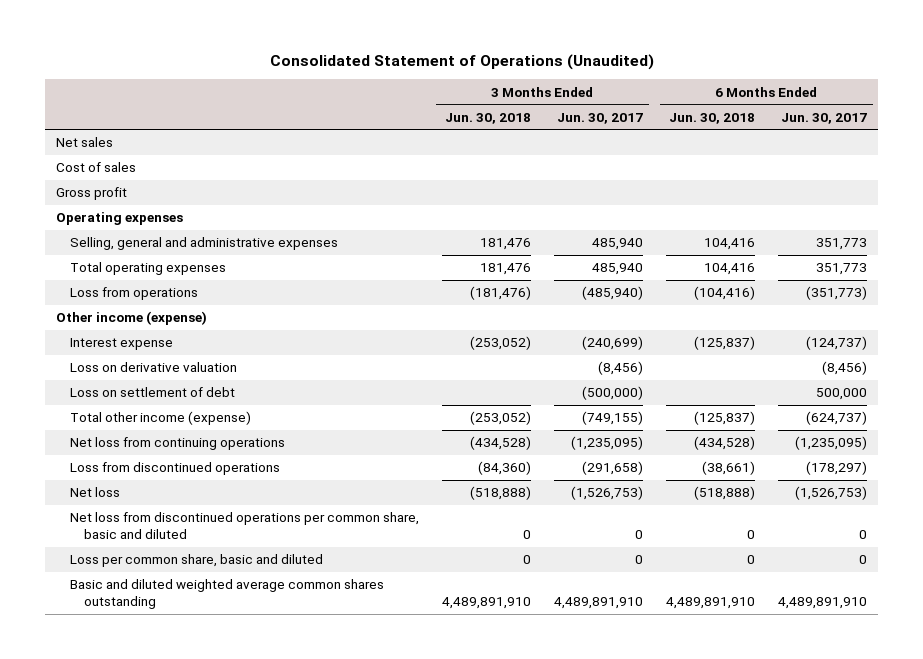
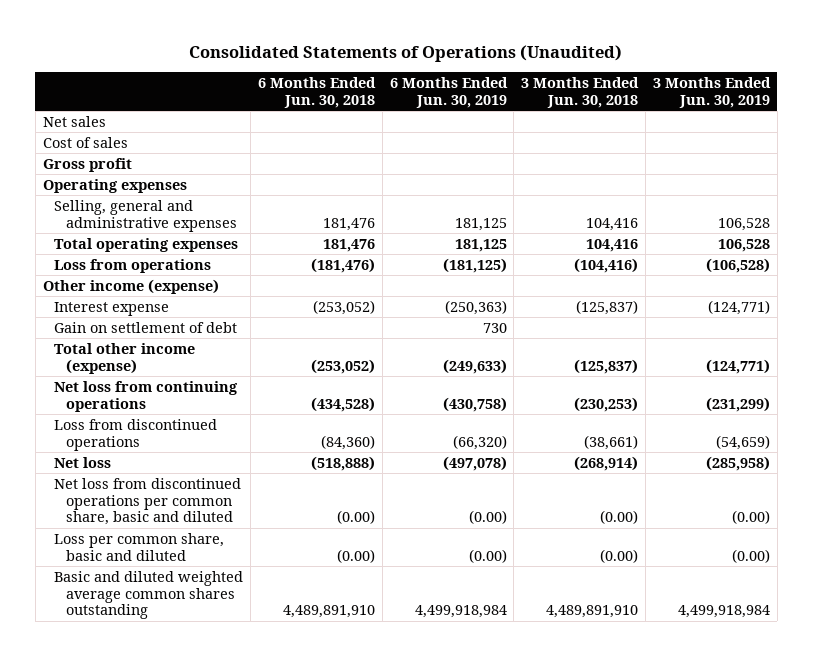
[269,53,654,70] Consolidated Statement of Operations (Unaudited) -> [189,44,623,62] Consolidated Statements of Operations (Unaudited)
[556,112,643,124] Jun. 30, 2017 -> none
[780,112,867,124] Jun. 30, 2017 -> none
none -> [389,77,508,108] 6 Months Ended Jun. 30, 2019
none -> [653,77,772,108] 3 Months Ended Jun. 30, 2019
[479,238,531,251] 181,476 -> [586,217,639,231] 104,416
[703,238,755,251] 104,416 -> [322,217,375,231] 181,476
[479,263,531,276] 181,476 -> [586,238,639,252] 104,416
[703,263,755,276] 104,416 -> [322,238,375,252] 181,476
[469,286,531,301] (181,476) -> [574,257,639,273] (104,416)
[693,286,755,301] (104,416) -> [310,257,375,273] (181,476)
[69,362,237,373] Loss on derivative valuation -> none
[469,336,531,351] (253,052) -> [576,299,639,315] (125,837)
[693,336,755,351] (125,837) -> [312,299,375,315] (253,052)
[69,387,235,398] Loss on settlement of debt -> [54,321,238,333] Gain on settlement of debt
[469,411,531,426] (253,052) -> [574,358,639,374] (125,837)
[693,411,755,426] (125,837) -> [310,358,375,374] (253,052)
[469,436,531,451] (434,528) -> [574,396,639,412] (230,253)
[477,461,531,476] (84,360) -> [584,434,639,450] (38,661)
[701,461,755,476] (38,661) -> [320,434,375,450] (84,360)
[469,486,531,501] (518,888) -> [574,455,639,471] (268,914)
[522,530,531,540] 0 -> [600,510,639,525] (0.00)
[746,530,755,540] 0 -> [336,510,375,525] (0.00)
[522,555,531,565] 0 -> [600,548,639,563] (0.00)
[746,555,755,565] 0 -> [336,548,375,563] (0.00)

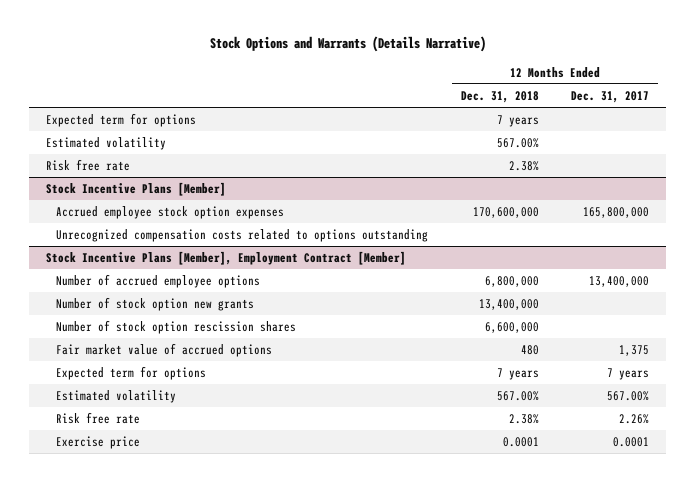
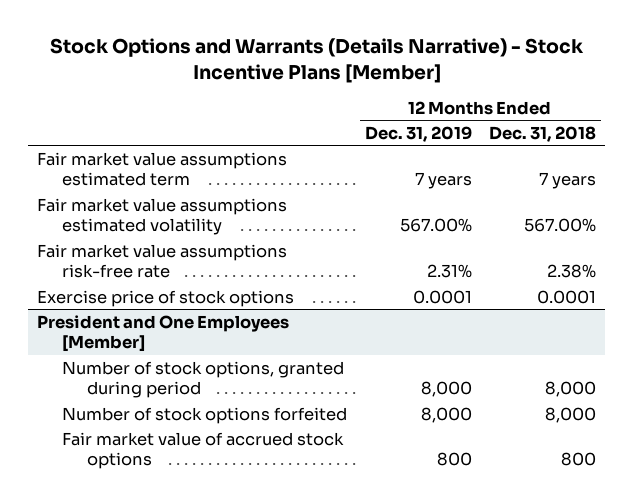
[209,36,486,53] Stock Options and Warrants (Details Narrative) -> [49,38,584,83] Stock Options and Warrants (Details Narrative) - Stock Incentive Plans [Member]
[571,90,650,103] Dec. 31, 2017 -> none
none -> [364,125,472,142] Dec. 31, 2019
[55,205,284,219] Accrued employee stock option expenses -> none
[55,228,428,242] Unrecognized compensation costs related to options outstanding -> none
[45,250,406,265] Stock Incentive Plans [Member], Employment Contract [Member] -> none
[55,273,260,288] Number of accrued employee options -> none
[55,365,206,380] Expected term for options -> none
[55,389,176,403] Estimated volatility -> none
[55,411,140,424] Risk free rate -> none
[55,435,140,449] Exercise price -> none
[45,112,196,127] Expected term for options -> [36,151,287,187] Fair market value assumptions estimated term
[45,136,166,150] Estimated volatility -> [36,197,287,236] Fair market value assumptions estimated volatility
[45,158,130,171] Risk free rate -> [36,243,287,279] Fair market value assumptions risk-free rate
none -> [36,289,294,307] Exercise price of stock options
[45,181,226,196] Stock Incentive Plans [Member] -> [36,314,289,353] President and One Employees [Member]
[55,296,254,311] Number of stock option new grants -> [61,360,344,399] Number of stock options, granted during period
[478,298,539,310] 13,400,000 -> [545,381,597,398] 8,000
[55,319,296,334] Number of stock option rescission shares -> [61,406,347,424] Number of stock options forfeited
[484,321,539,333] 6,600,000 -> [545,406,597,423] 8,000
[55,342,272,357] Fair market value of accrued options -> [61,431,344,470] Fair market value of accrued stock options
[520,344,539,355] 480 -> [561,452,597,467] 800

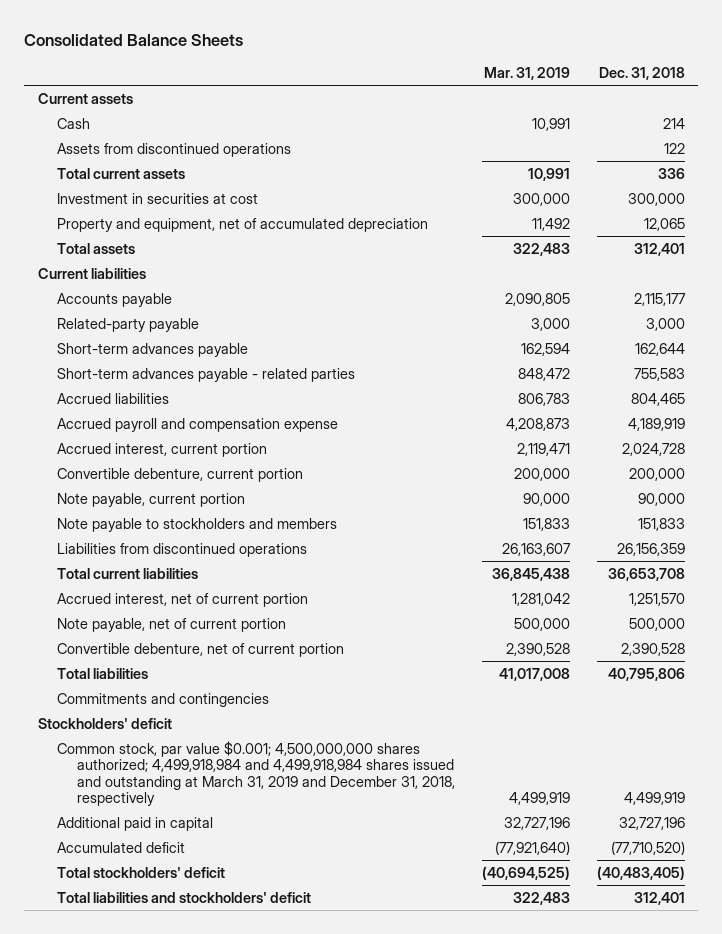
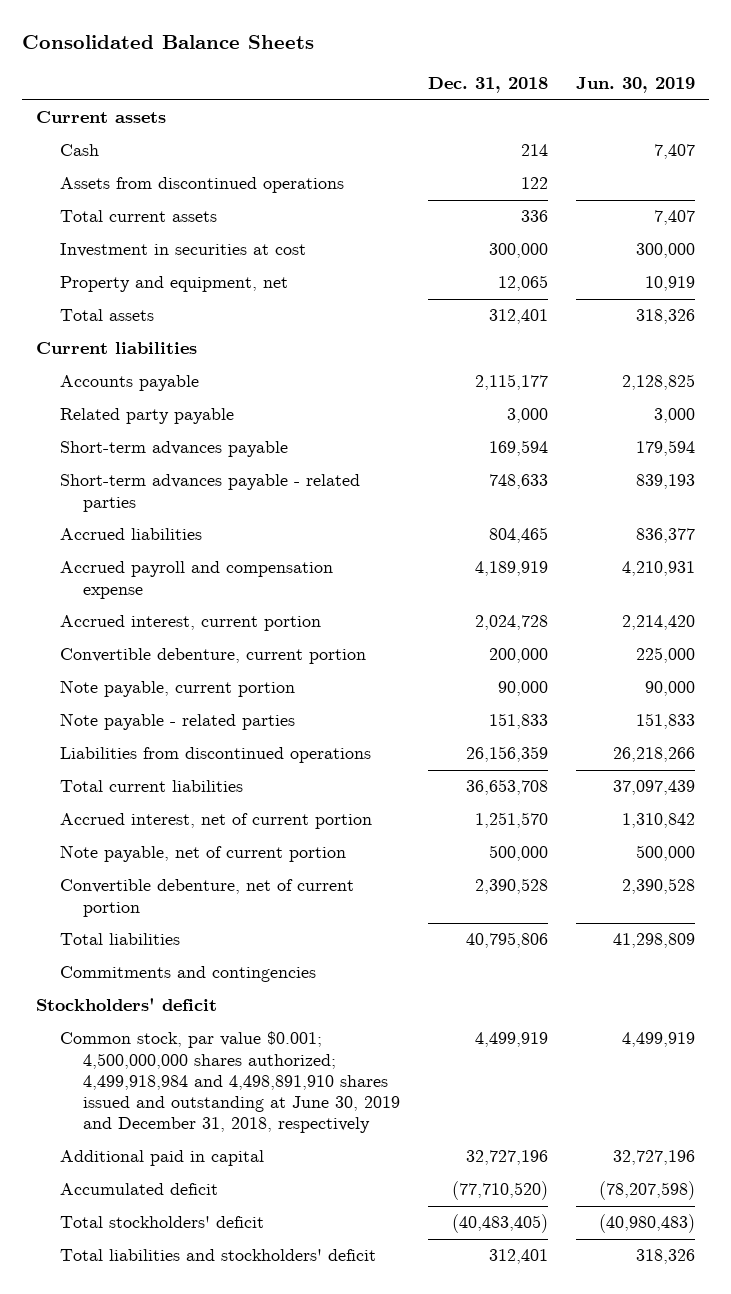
[483,66,570,80] Mar. 31, 2019 -> none
none -> [575,77,695,94] Jun. 30, 2019
[57,217,429,232] Property and equipment, net of accumulated depreciation -> [59,276,288,293] Property and equipment, net
[57,317,200,332] Related-party payable -> [59,408,234,425] Related party payable
[634,342,685,356] 162,644 -> [489,440,549,457] 169,594
[633,367,685,381] 755,583 -> [489,474,549,490] 748,633
[57,517,338,532] Note payable to stockholders and members -> [59,713,295,731] Note payable - related parties
[57,740,455,807] Common stock, par value $0.001; 4,500,000,000 shares authorized; 4,499,918,984 and 4,499,918,984 shares issued and outstanding at March 31, 2019 and December 31, 2018, respectively -> [59,1031,401,1134] Common stock, par value $0.001; 4,500,000,000 shares authorized; 4,499,918,984 and 4,498,891,910 shares issued and outstanding at June 30, 2019 and December 31, 2018, respectively

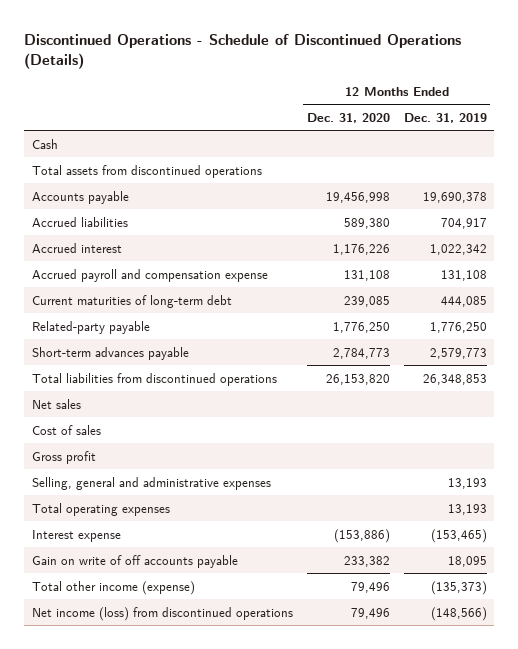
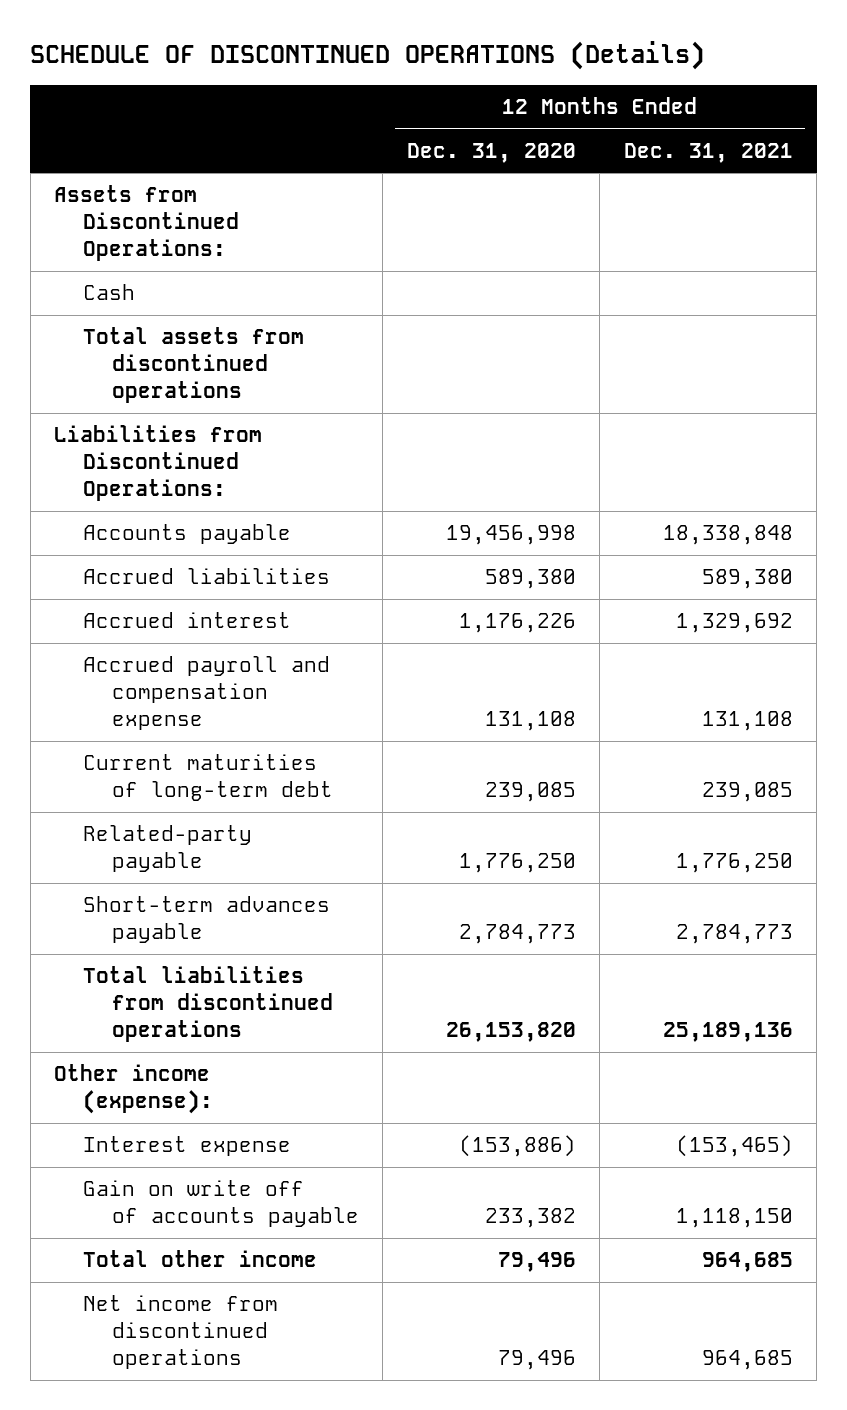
[24,33,462,70] Discontinued Operations - Schedule of Discontinued Operations (Details) -> [30,41,706,71] SCHEDULE OF DISCONTINUED OPERATIONS (Details)
[403,113,487,124] Dec. 31, 2019 -> none
none -> [623,142,793,163] Dec. 31, 2021
none -> [54,185,240,262] Assets from Discontinued Operations:
none -> [54,425,263,502] Liabilities from Discontinued Operations:
[31,398,81,409] Net sales -> none
[31,424,101,435] Cost of sales -> none
[31,450,96,464] Gross profit -> none
[31,476,271,490] Selling, general and administrative expenses -> none
[31,502,170,516] Total operating expenses -> none
none -> [54,1064,214,1115] Other income (expense):
[31,554,238,568] Gain on write of off accounts payable -> [83,1180,359,1228] Gain on write off of accounts payable
[31,580,195,595] Total other income (expense) -> [83,1250,318,1268] Total other income
[31,606,293,621] Net income (loss) from discontinued operations -> [83,1295,279,1370] Net income from discontinued operations

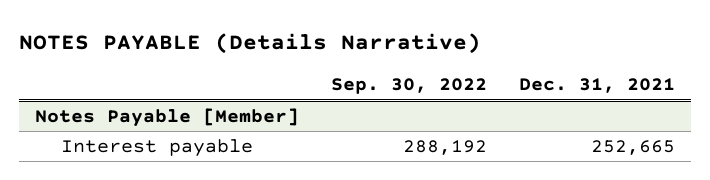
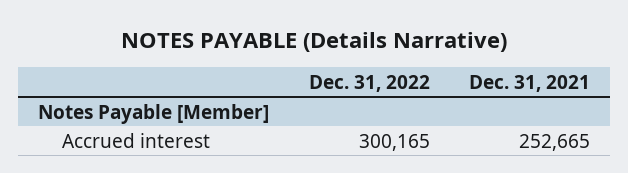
[330,78,487,95] Sep. 30, 2022 -> none
none -> [308,74,430,92] Dec. 31, 2022
[60,138,253,157] Interest payable -> [62,132,211,148] Accrued interest

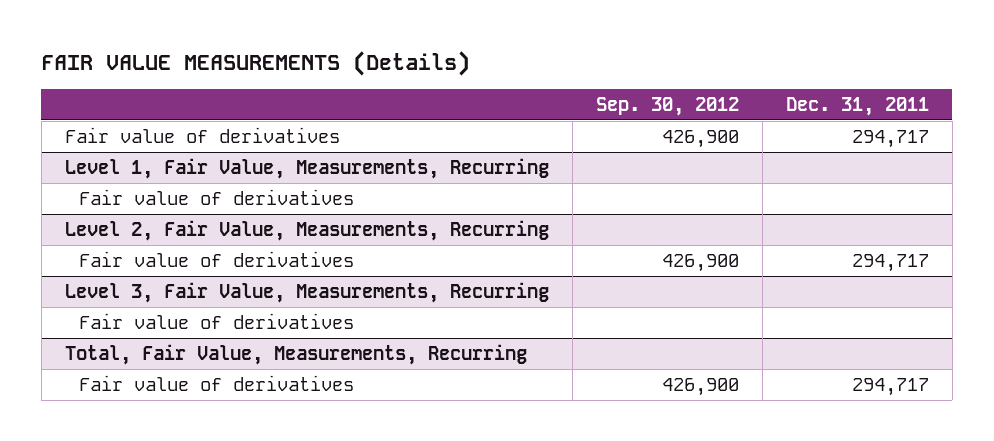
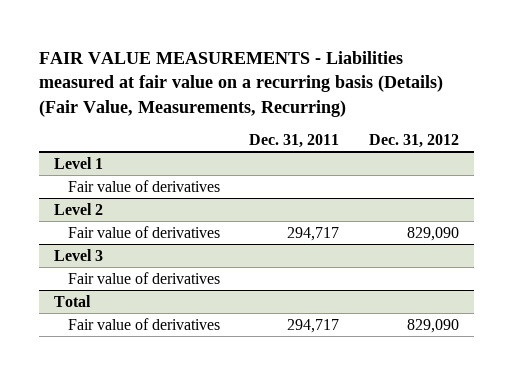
[41,51,471,77] FAIR VALUE MEASUREMENTS (Details) -> [38,50,443,117] FAIR VALUE MEASUREMENTS - Liabilities measured at fair value on a recurring basis (Details) (Fair Value, Measurements, Recurring)
[595,96,739,116] Sep. 30, 2012 -> none
none -> [368,134,459,149] Dec. 31, 2012
[64,127,340,144] Fair value of derivatives -> none
[64,158,549,180] Level 1, Fair Value, Measurements, Recurring -> none
none -> [53,156,103,169] Level 1
[64,220,549,242] Level 2, Fair Value, Measurements, Recurring -> none
none -> [53,202,103,215] Level 2
[64,282,549,304] Level 3, Fair Value, Measurements, Recurring -> none
none -> [53,248,103,261] Level 3
[64,344,527,366] Total, Fair Value, Measurements, Recurring -> none
none -> [53,294,91,307] Total

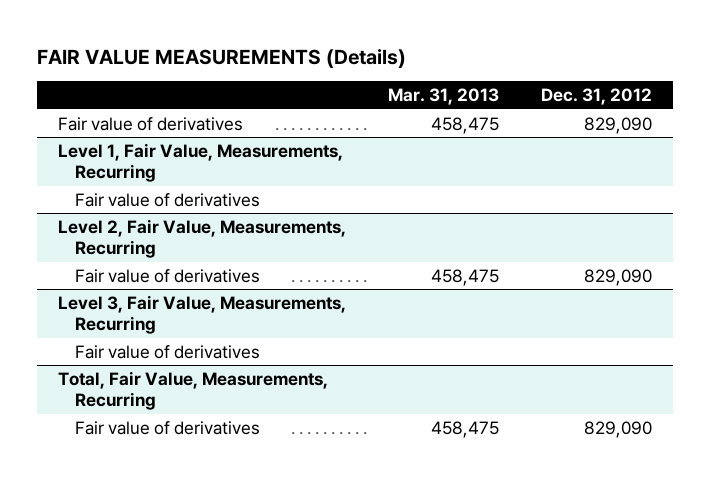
[38,50,443,117] FAIR VALUE MEASUREMENTS - Liabilities measured at fair value on a recurring basis (Details) (Fair Value, Measurements, Recurring) -> [37,48,407,68] FAIR VALUE MEASUREMENTS (Details)
[249,134,340,149] Dec. 31, 2011 -> none
none -> [388,88,500,106] Mar. 31, 2013
[53,156,103,169] Level 1 -> none
none -> [58,116,244,131] Fair value of derivatives
none -> [58,142,344,183] Level 1, Fair Value, Measurements, Recurring
[53,202,103,215] Level 2 -> none
none -> [58,218,347,259] Level 2, Fair Value, Measurements, Recurring
[53,248,103,261] Level 3 -> none
none -> [58,294,347,335] Level 3, Fair Value, Measurements, Recurring
[53,294,91,307] Total -> none
none -> [58,370,329,411] Total, Fair Value, Measurements, Recurring

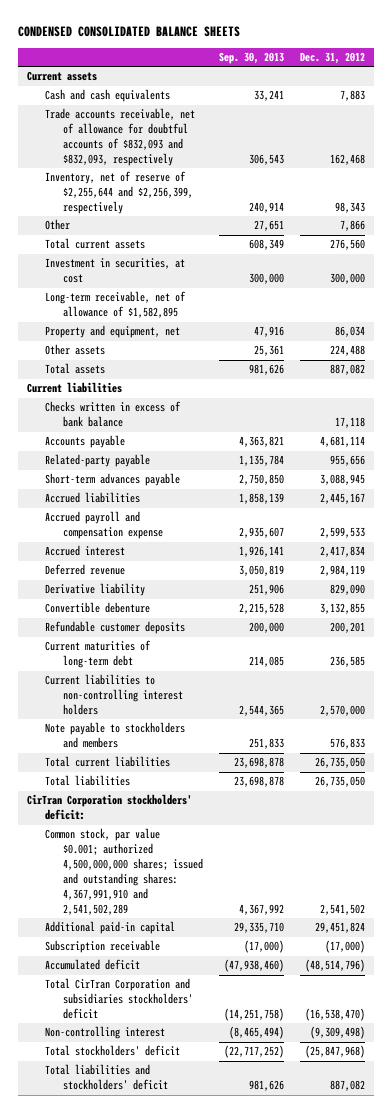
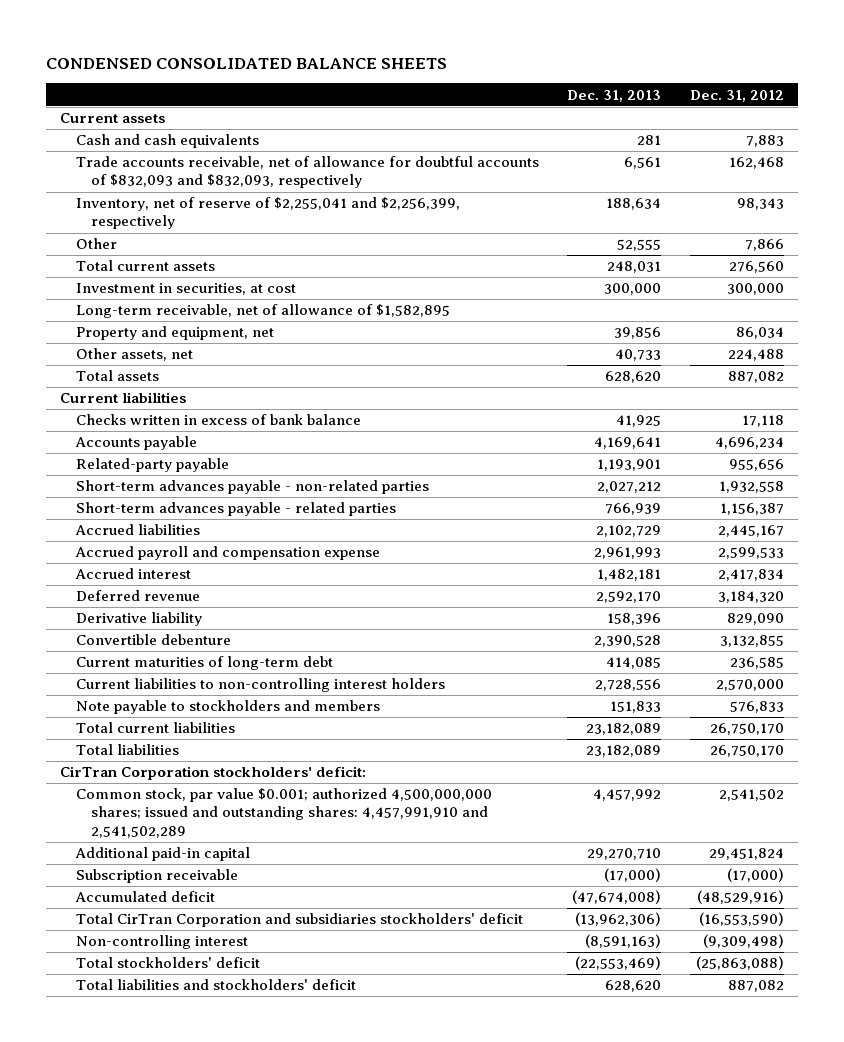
[219,52,285,65] Sep. 30, 2013 -> none
none -> [567,89,662,102] Dec. 31, 2013
[44,171,193,215] Inventory, net of reserve of $2,255,644 and $2,256,399, respectively -> [75,197,460,230] Inventory, net of reserve of $2,255,041 and $2,256,399, respectively
[44,344,105,356] Other assets -> [75,348,193,362] Other assets, net
[320,436,366,448] 4,681,114 -> [714,437,784,450] 4,696,234
[44,473,180,487] Short-term advances payable -> [75,480,429,495] Short-term advances payable - non-related parties
[320,474,366,486] 3,088,945 -> [718,481,784,494] 1,932,558
none -> [75,502,396,517] Short-term advances payable - related parties
[320,565,366,577] 2,984,119 -> [717,591,784,604] 3,184,320
[44,621,185,635] Refundable customer deposits -> none
[315,757,366,769] 26,735,050 -> [709,723,784,736] 26,750,170
[315,776,366,788] 26,735,050 -> [709,745,784,758] 26,750,170
[44,828,203,915] Common stock, par value $0.001; authorized 4,500,000,000 shares; issued and outstanding shares: 4,367,991,910 and 2,541,502,289 -> [75,788,492,838] Common stock, par value $0.001; authorized 4,500,000,000 shares; issued and outstanding shares: 4,457,991,910 and 2,541,502,289
[305,959,366,973] (48,514,796) -> [696,890,784,905] (48,529,916)
[305,1008,366,1022] (16,538,470) -> [698,912,784,927] (16,553,590)
[305,1045,366,1059] (25,847,968) -> [695,956,784,971] (25,863,088)

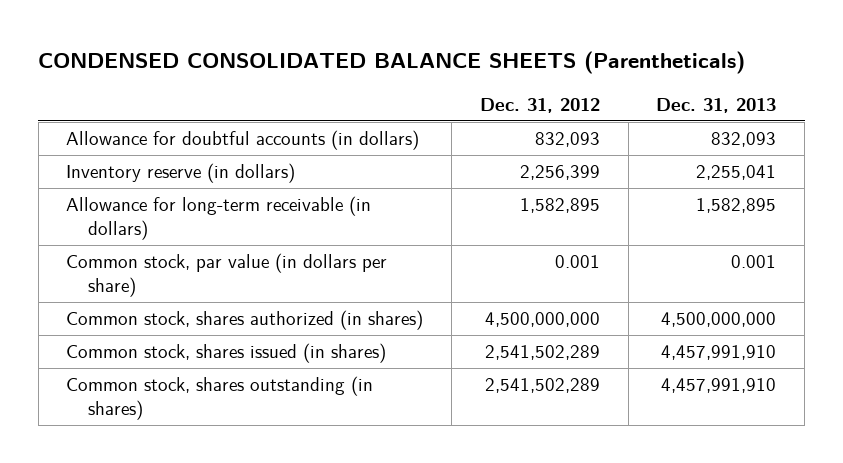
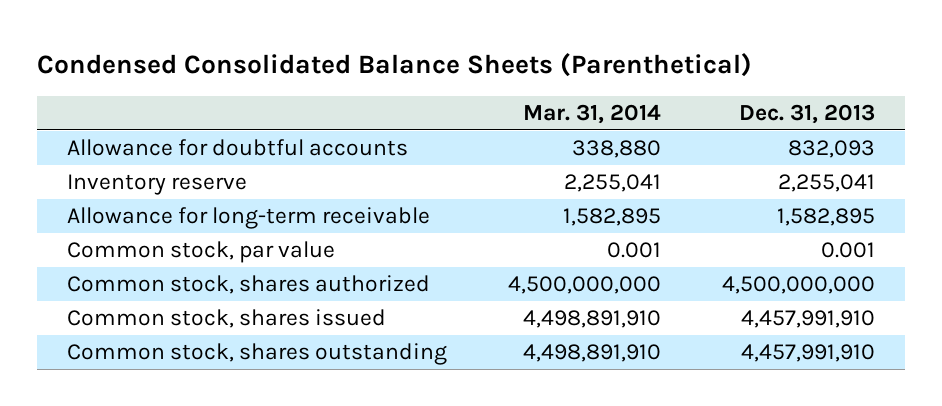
[38,50,746,74] CONDENSED CONSOLIDATED BALANCE SHEETS (Parentheticals) -> [36,52,752,77] Condensed Consolidated Balance Sheets (Parenthetical)
[479,97,600,113] Dec. 31, 2012 -> none
none -> [523,103,662,124] Mar. 31, 2014
[66,130,420,151] Allowance for doubtful accounts (in dollars) -> [67,139,409,157] Allowance for doubtful accounts
[66,163,296,184] Inventory reserve (in dollars) -> [67,174,248,196] Inventory reserve
[66,196,372,241] Allowance for long-term receivable (in dollars) -> [67,207,431,230] Allowance for long-term receivable
[66,253,388,298] Common stock, par value (in dollars per share) -> [67,241,336,264] Common stock, par value
[66,310,424,331] Common stock, shares authorized (in shares) -> [67,275,431,295] Common stock, shares authorized
[66,343,387,364] Common stock, shares issued (in shares) -> [67,309,387,329] Common stock, shares issued
[66,376,374,421] Common stock, shares outstanding (in shares) -> [67,343,448,366] Common stock, shares outstanding

